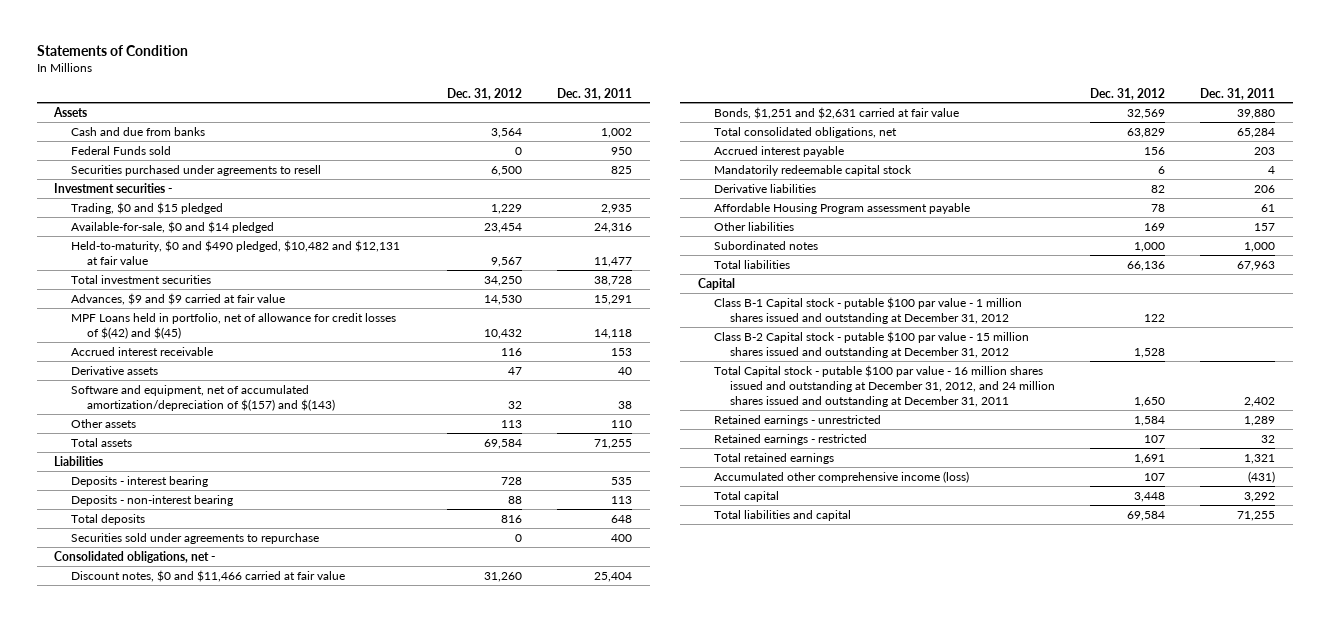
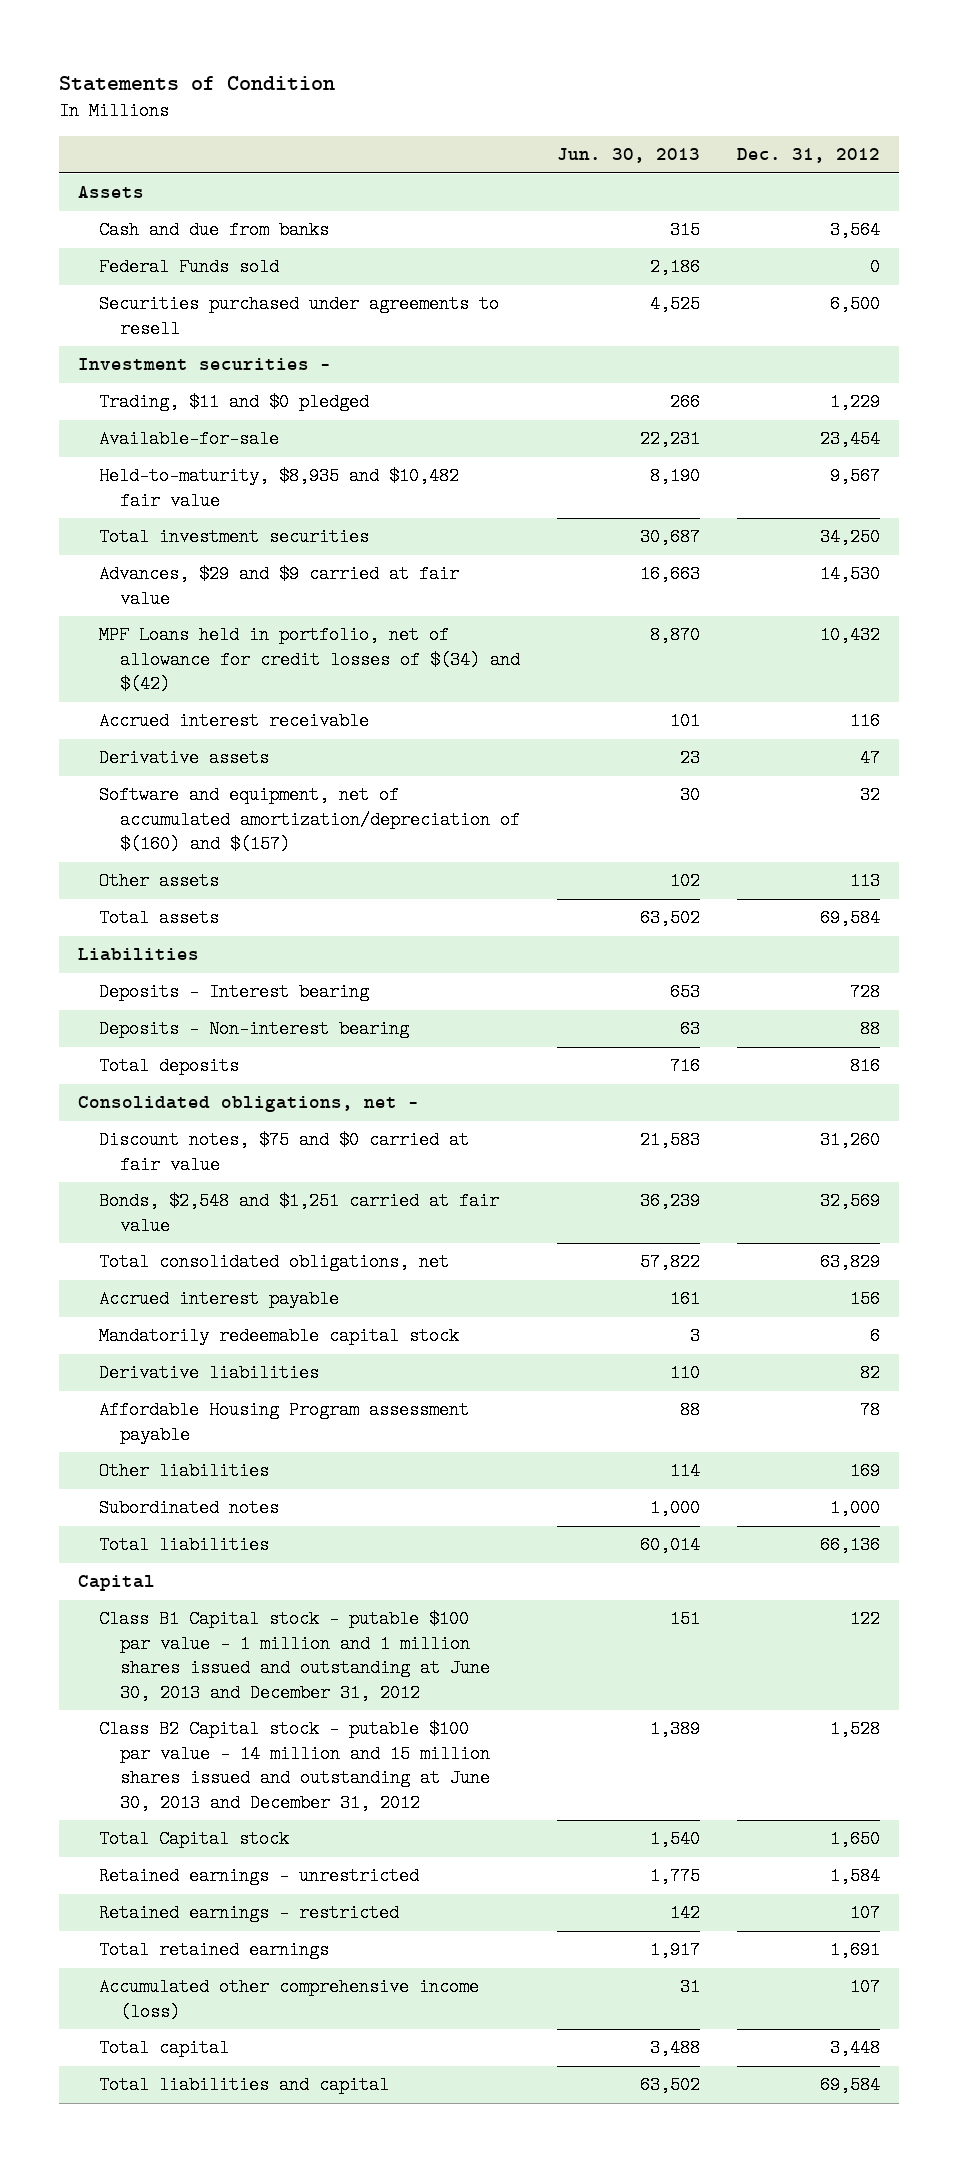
[557,87,633,100] Dec. 31, 2011 -> none
none -> [557,148,701,164] Jun. 30, 2013
[70,201,223,214] Trading, $0 and $15 pledged -> [99,393,370,412] Trading, $11 and $0 pledged
[70,220,274,233] Available-for-sale, $0 and $14 pledged -> [99,430,280,449] Available-for-sale
[70,239,400,265] Held-to-maturity, $0 and $490 pledged, $10,482 and $12,131 at fair value -> [99,467,460,510] Held-to-maturity, $8,935 and $10,482 fair value
[70,292,285,305] Advances, $9 and $9 carried at fair value -> [99,565,460,608] Advances, $29 and $9 carried at fair value
[70,312,396,339] MPF Loans held in portfolio, net of allowance for credit losses of $(42) and $(45) -> [99,626,521,694] MPF Loans held in portfolio, net of allowance for credit losses of $(34) and $(42)
[70,384,335,411] Software and equipment, net of accumulated amortization/depreciation of $(157) and $(143) -> [99,786,521,854] Software and equipment, net of accumulated amortization/depreciation of $(160) and $(157)
[70,475,208,487] Deposits - interest bearing -> [99,983,370,1002] Deposits - Interest bearing
[70,494,233,506] Deposits - non-interest bearing -> [99,1020,410,1039] Deposits - Non-interest bearing
[70,532,319,544] Securities sold under agreements to repurchase -> none
[70,569,345,582] Discount notes, $0 and $11,466 carried at fair value -> [99,1131,470,1174] Discount notes, $75 and $0 carried at fair value
[713,106,959,119] Bonds, $1,251 and $2,631 carried at fair value -> [99,1192,500,1235] Bonds, $2,548 and $1,251 carried at fair value
[713,296,1022,324] Class B-1 Capital stock - putable $100 par value - 1 million shares issued and outstanding at December 31, 2012 -> [99,1610,491,1702] Class B1 Capital stock - putable $100 par value - 1 million and 1 million shares issued and outstanding at June 30, 2013 and December 31, 2012
[713,330,1029,358] Class B-2 Capital stock - putable $100 par value - 15 million shares issued and outstanding at December 31, 2012 -> [99,1720,491,1812] Class B2 Capital stock - putable $100 par value - 14 million and 15 million shares issued and outstanding at June 30, 2013 and December 31, 2012
[713,364,1055,408] Total Capital stock - putable $100 par value - 16 million shares issued and outstanding at December 31, 2012, and 24 million shares issued and outstanding at December 31, 2011 -> [99,1830,290,1849] Total Capital stock

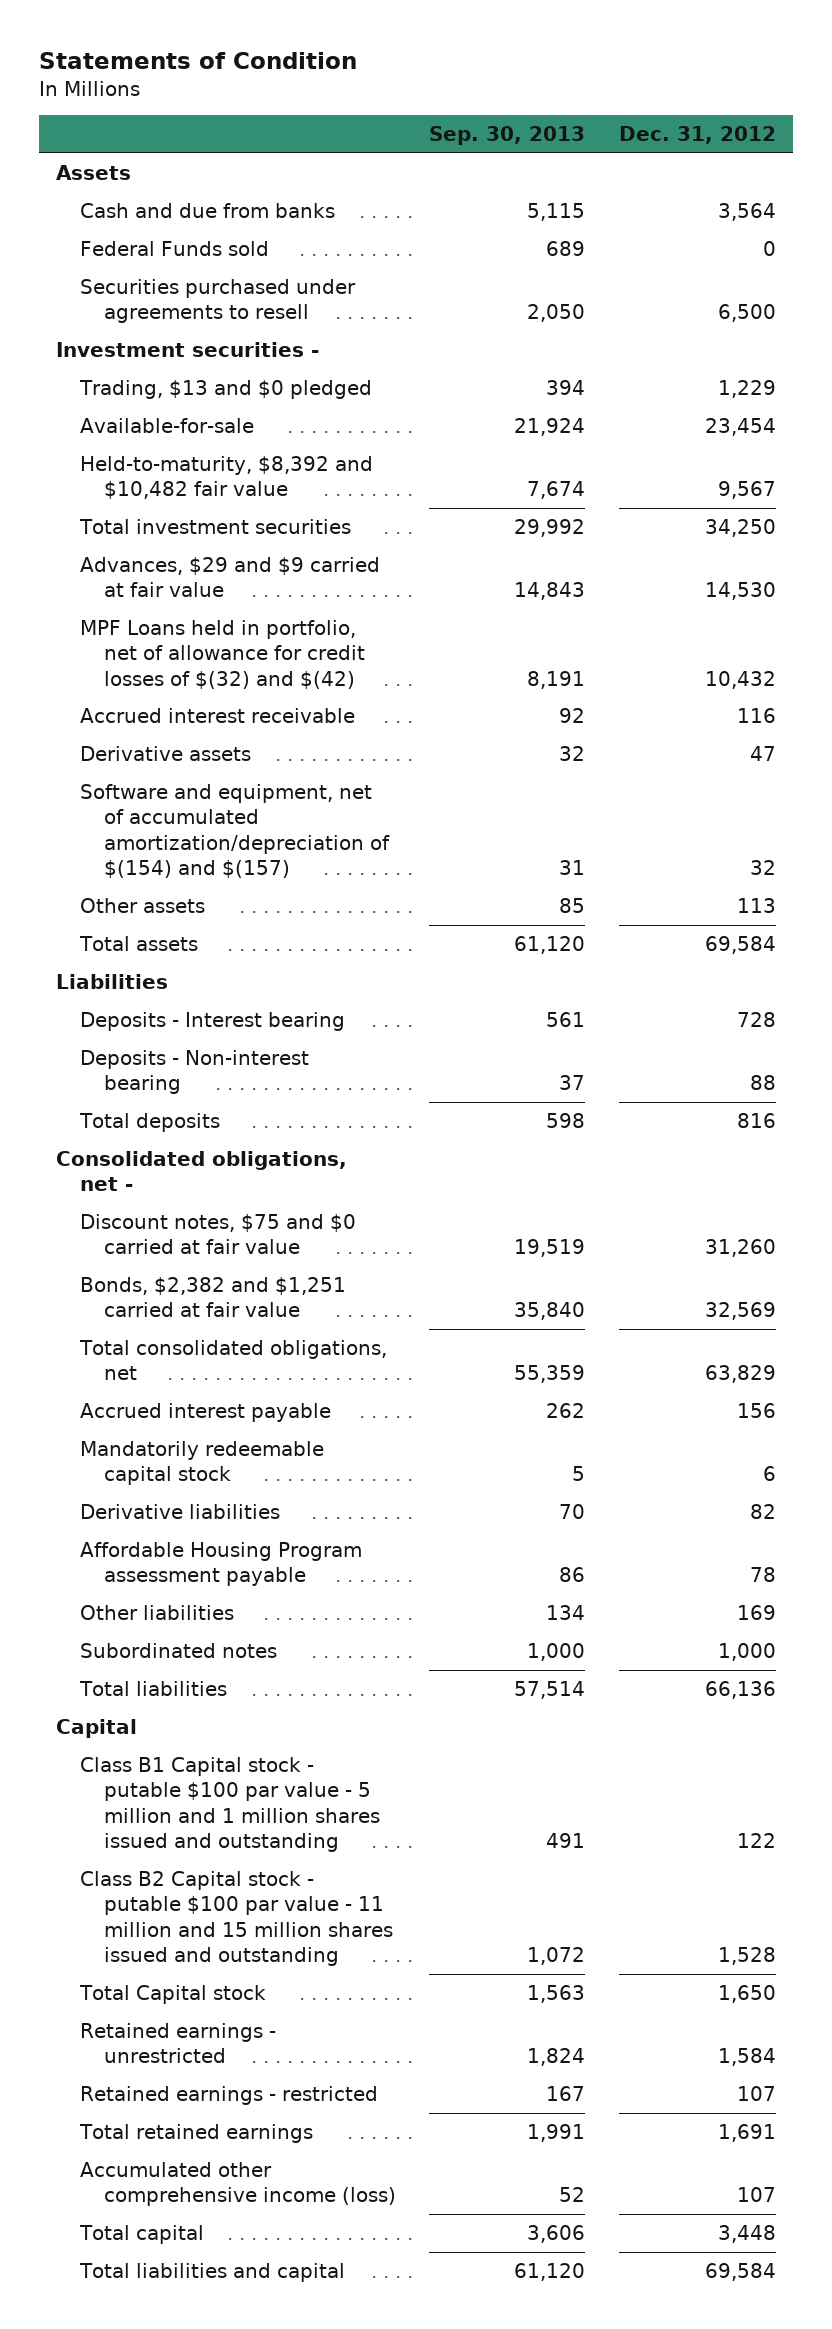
[557,148,701,164] Jun. 30, 2013 -> none
none -> [429,126,586,146] Sep. 30, 2013
[99,393,370,412] Trading, $11 and $0 pledged -> [78,379,372,399] Trading, $13 and $0 pledged
[99,467,460,510] Held-to-maturity, $8,935 and $10,482 fair value -> [79,455,373,500] Held-to-maturity, $8,392 and $10,482 fair value
[99,626,521,694] MPF Loans held in portfolio, net of allowance for credit losses of $(34) and $(42) -> [79,619,365,689] MPF Loans held in portfolio, net of allowance for credit losses of $(32) and $(42)
[99,786,521,854] Software and equipment, net of accumulated amortization/depreciation of $(160) and $(157) -> [79,783,390,878] Software and equipment, net of accumulated amortization/depreciation of $(154) and $(157)
[99,1192,500,1235] Bonds, $2,548 and $1,251 carried at fair value -> [79,1276,346,1318] Bonds, $2,382 and $1,251 carried at fair value
[99,1610,491,1702] Class B1 Capital stock - putable $100 par value - 1 million and 1 million shares issued and outstanding at June 30, 2013 and December 31, 2012 -> [79,1756,380,1852] Class B1 Capital stock - putable $100 par value - 5 million and 1 million shares issued and outstanding
[99,1720,491,1812] Class B2 Capital stock - putable $100 par value - 14 million and 15 million shares issued and outstanding at June 30, 2013 and December 31, 2012 -> [79,1870,393,1966] Class B2 Capital stock - putable $100 par value - 11 million and 15 million shares issued and outstanding

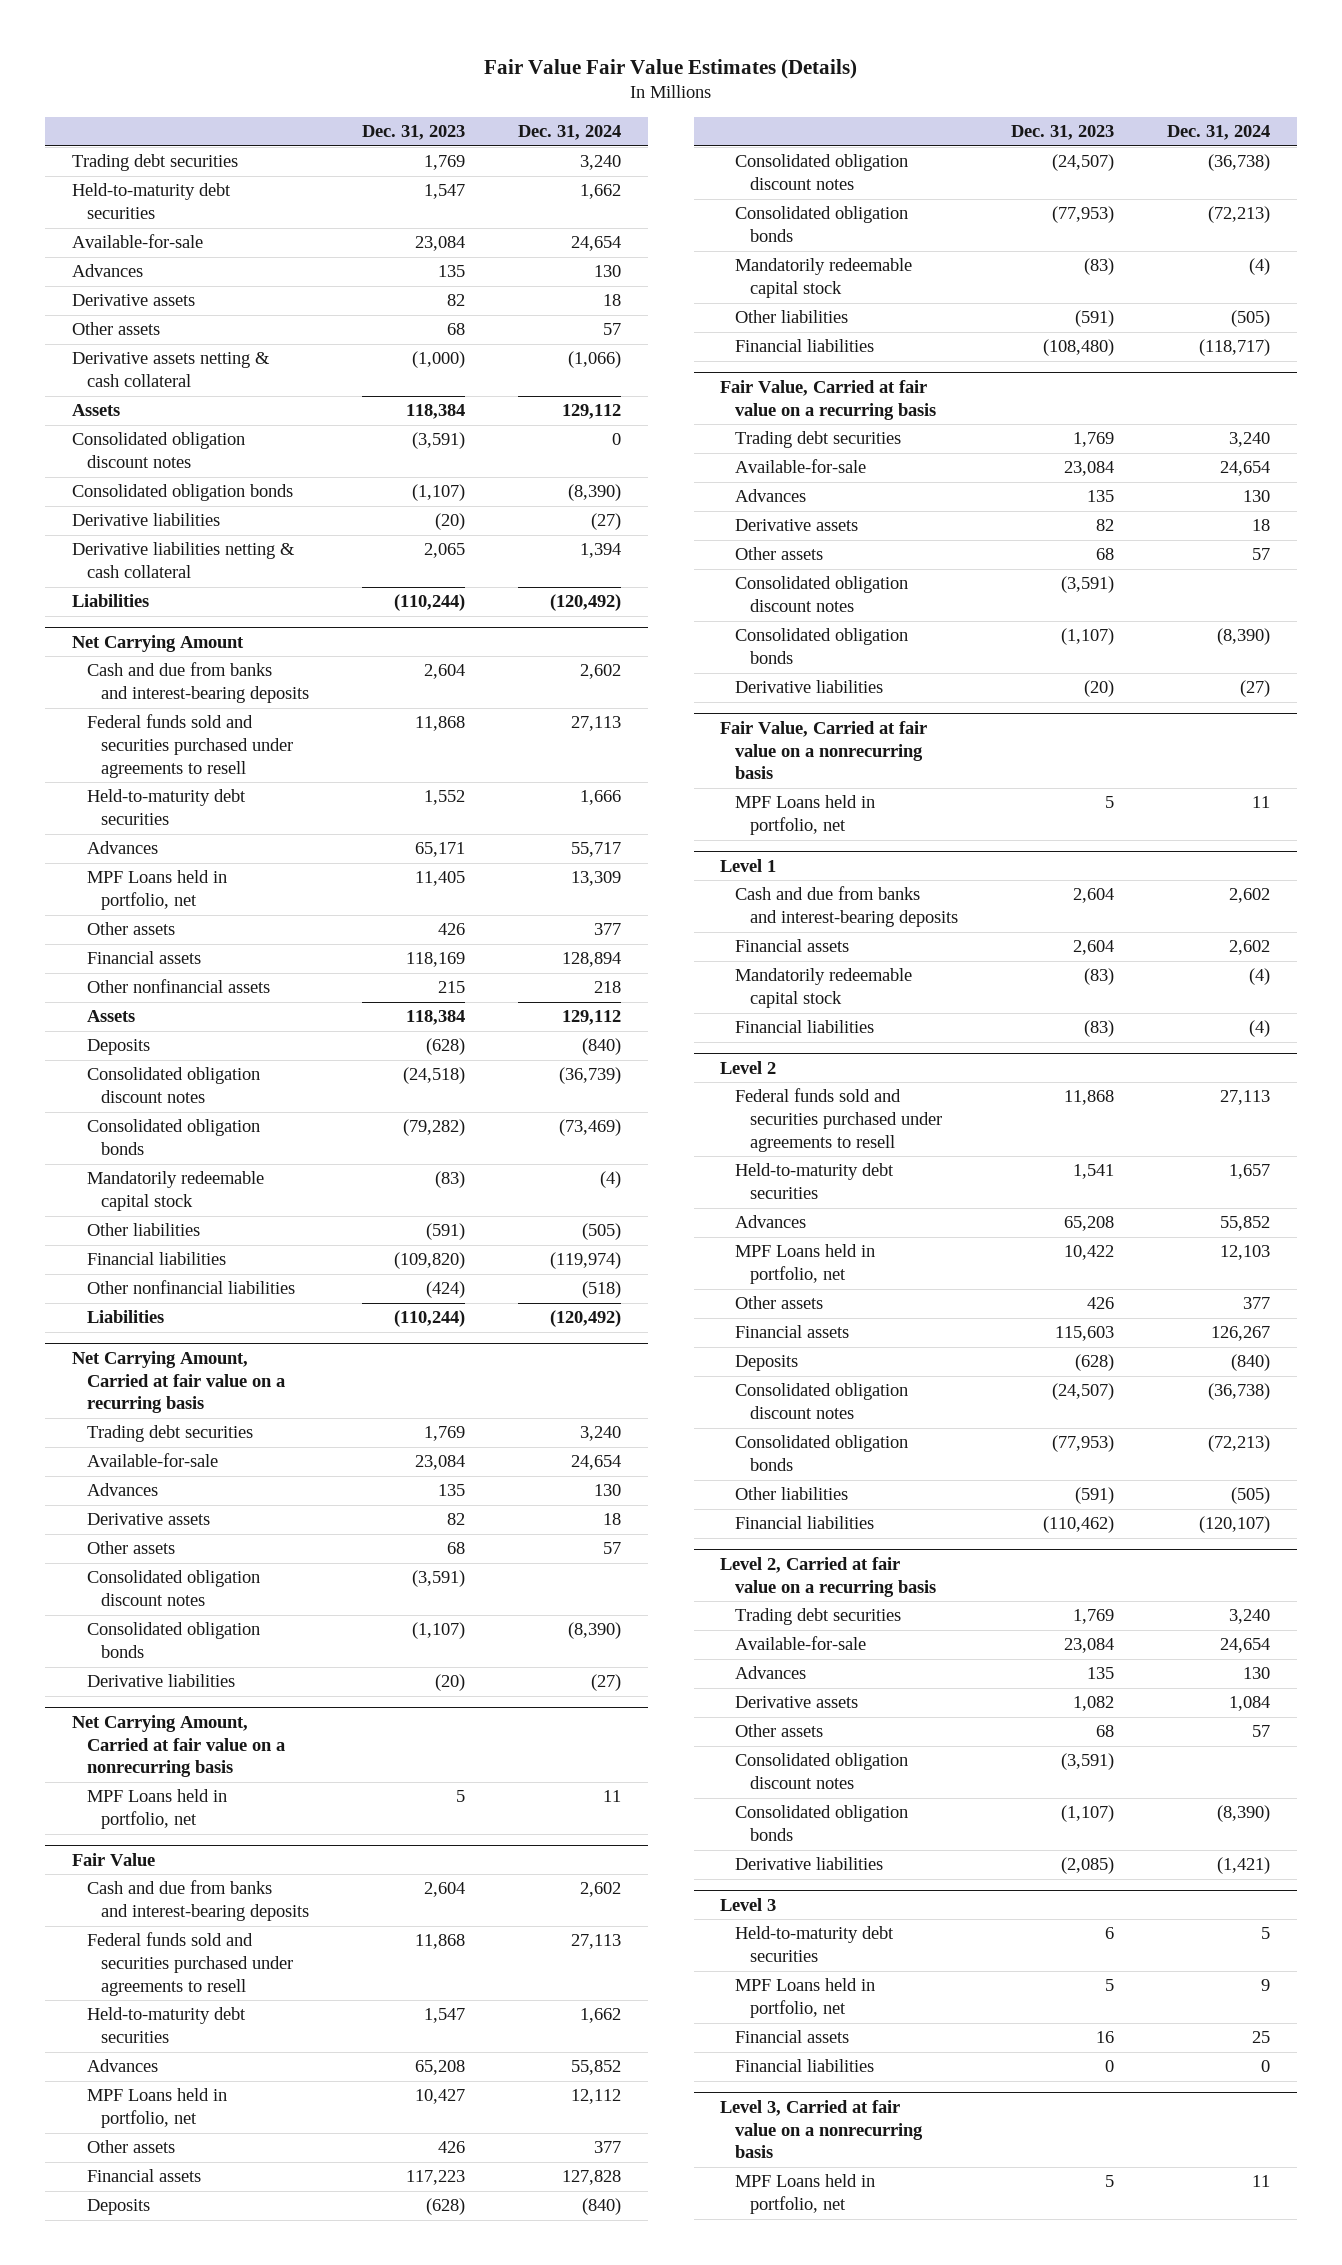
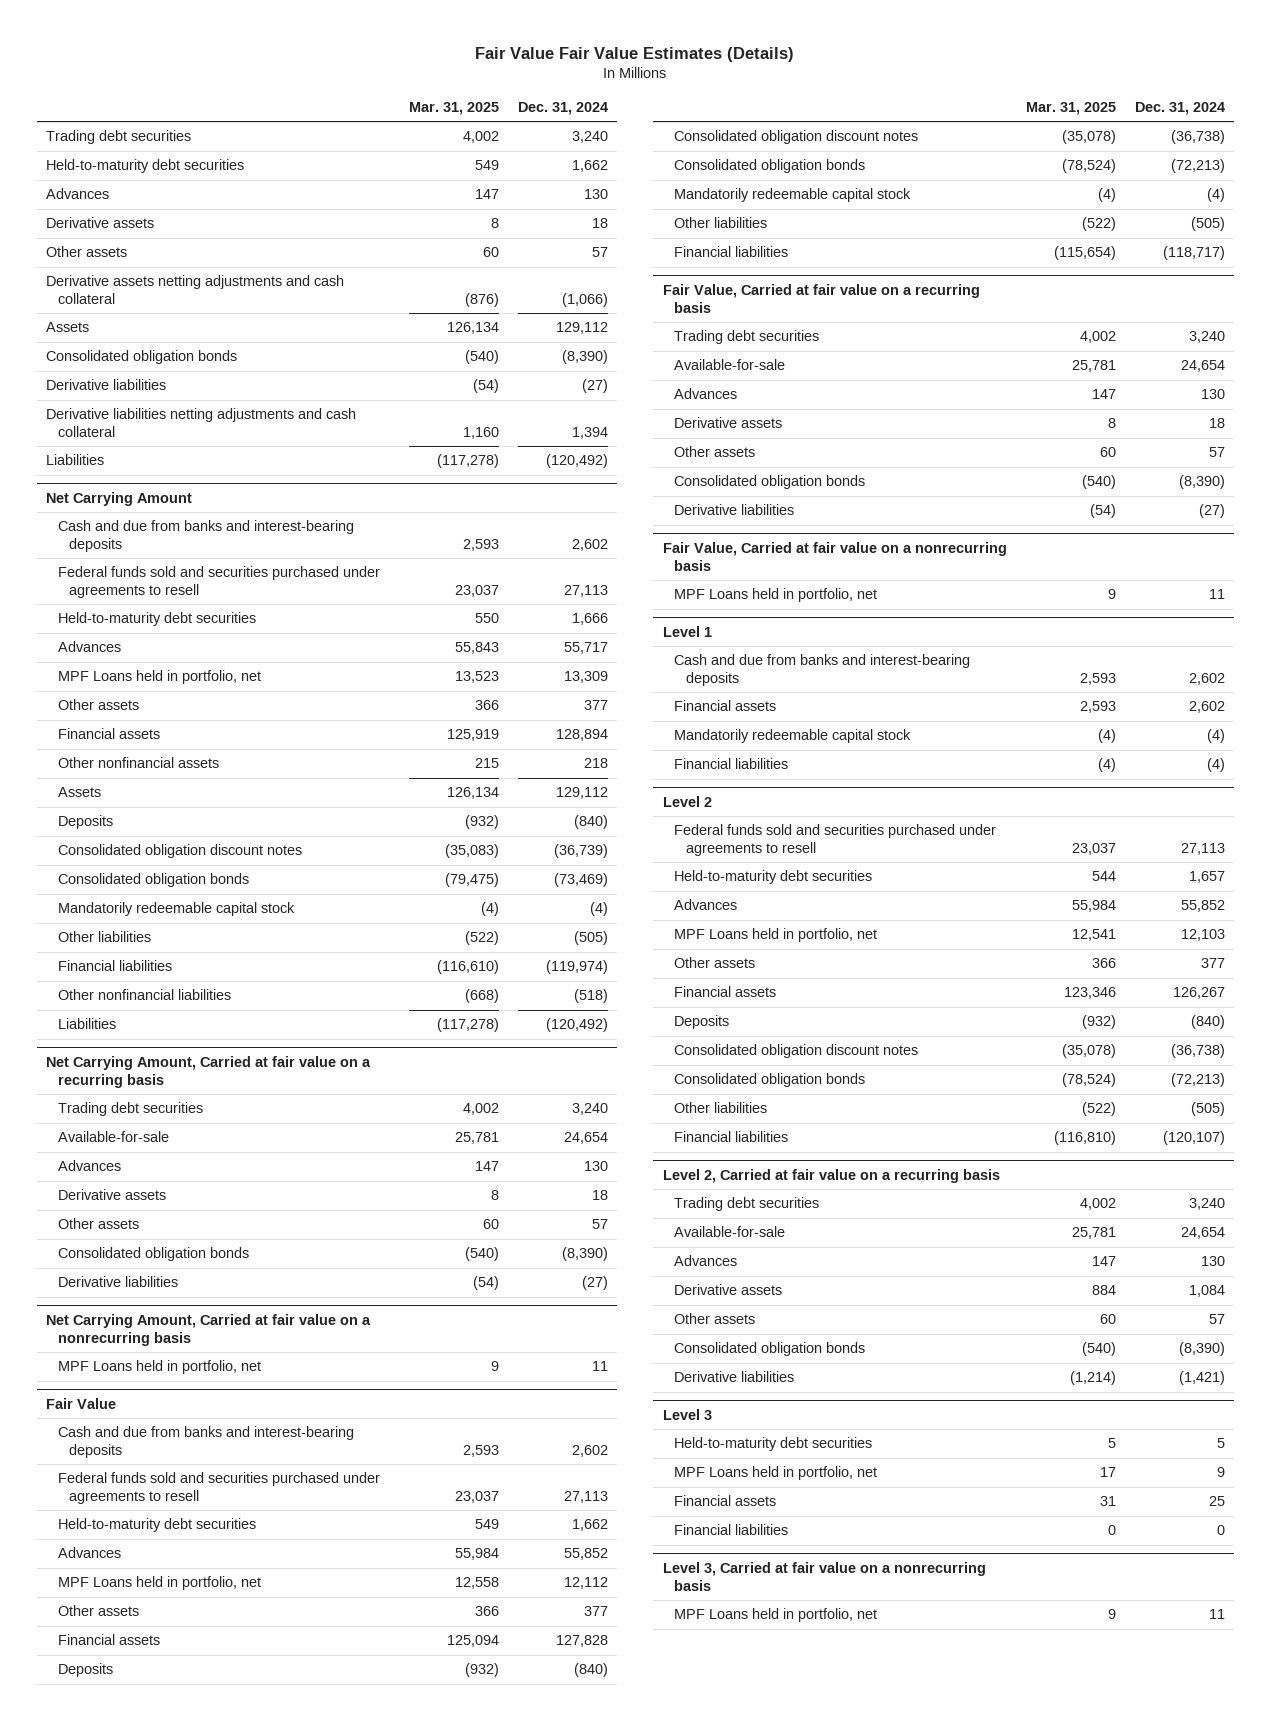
[362,125,466,141] Dec. 31, 2023 -> none
none -> [409,101,500,115] Mar. 31, 2025
[71,234,203,249] Available-for-sale -> none
[71,352,270,388] Derivative assets netting & cash collateral -> [46,275,345,304] Derivative assets netting adjustments and cash collateral
[71,432,245,469] Consolidated obligation discount notes -> none
[71,542,295,579] Derivative liabilities netting & cash collateral -> [46,408,357,437] Derivative liabilities netting adjustments and cash collateral
[86,1570,260,1607] Consolidated obligation discount notes -> none
[735,576,909,613] Consolidated obligation discount notes -> none
[735,1753,909,1790] Consolidated obligation discount notes -> none

